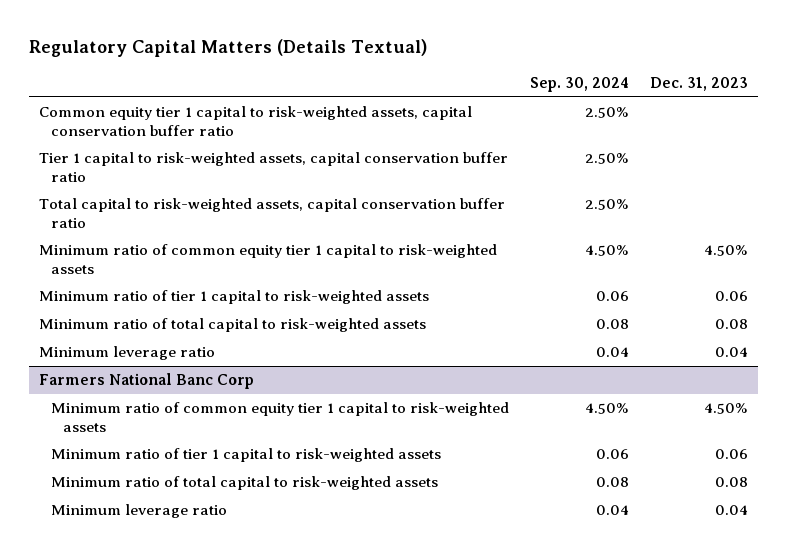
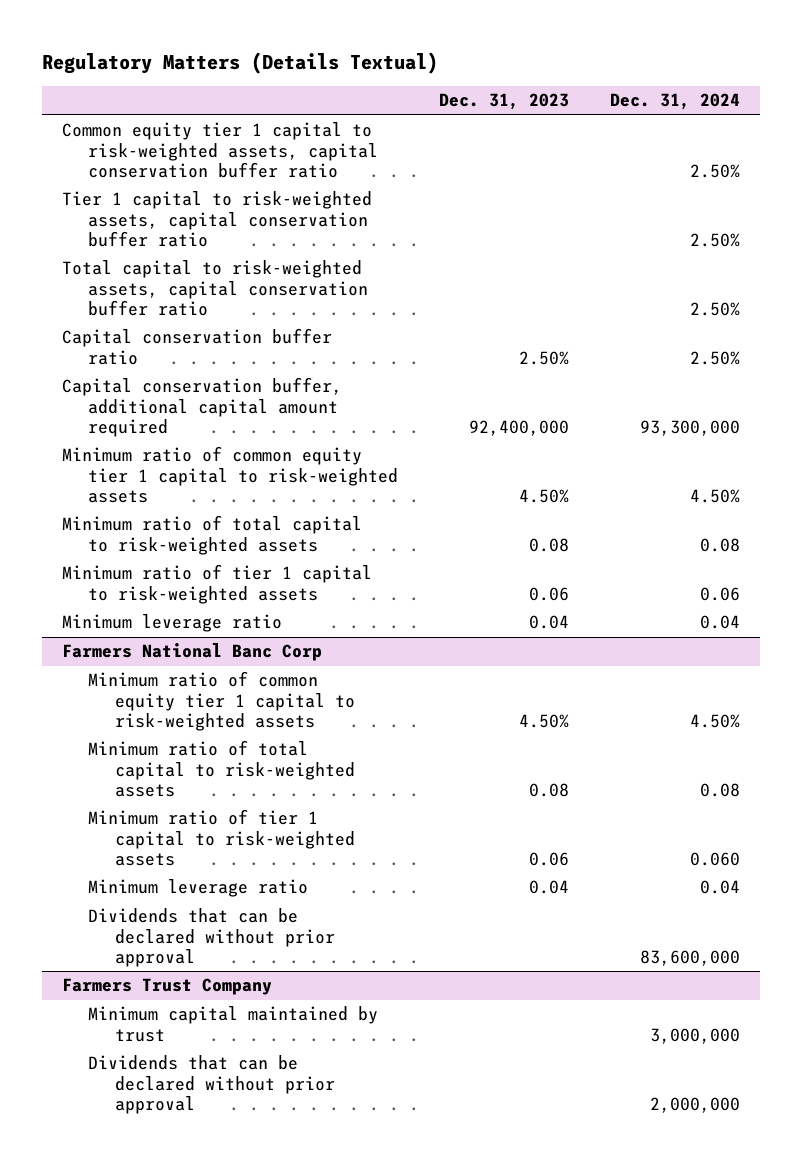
[28,39,427,58] Regulatory Capital Matters (Details Textual) -> [41,51,438,74] Regulatory Matters (Details Textual)
[529,77,629,93] Sep. 30, 2024 -> none
none -> [609,93,740,111] Dec. 31, 2024
none -> [62,328,333,365] Capital conservation buffer ratio
none -> [62,377,343,438] Capital conservation buffer, additional capital amount required
[39,290,430,305] Minimum ratio of tier 1 capital to risk-weighted assets -> [62,564,373,604] Minimum ratio of tier 1 capital to risk-weighted assets
[50,448,441,463] Minimum ratio of tier 1 capital to risk-weighted assets -> [88,809,355,867] Minimum ratio of tier 1 capital to risk-weighted assets
none -> [88,908,335,968] Dividends that can be declared without prior approval
none -> [62,978,273,996] Farmers Trust Company
none -> [88,1006,379,1042] Minimum capital maintained by trust
none -> [88,1055,335,1115] Dividends that can be declared without prior approval

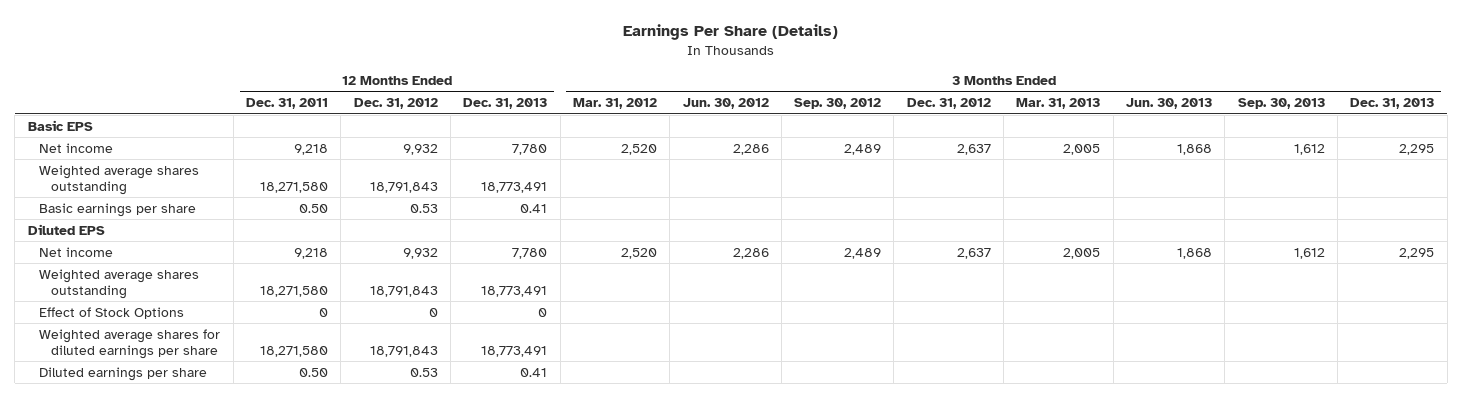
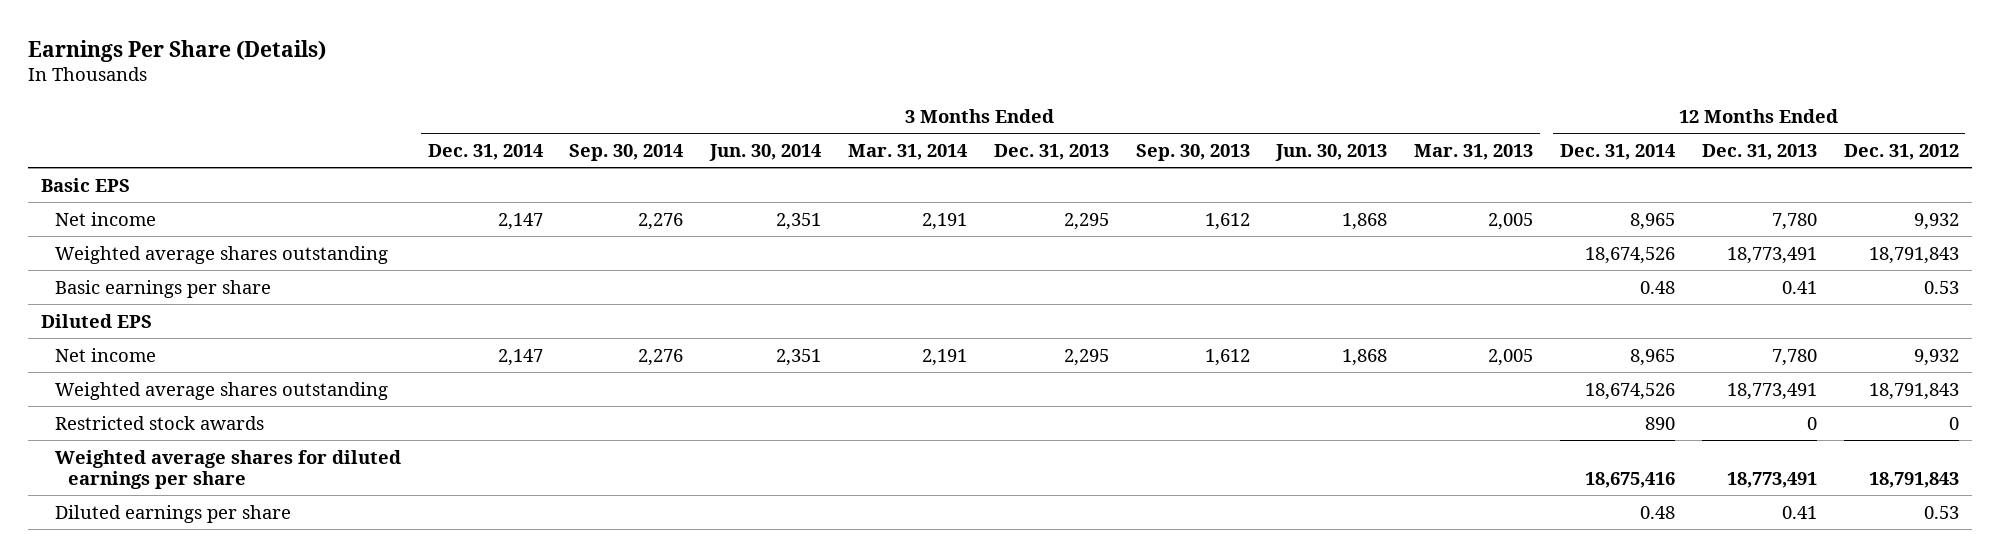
[245,98,328,110] Dec. 31, 2011 -> none
[572,98,657,110] Mar. 31, 2012 -> none
[682,98,769,110] Jun. 30, 2012 -> none
[794,98,882,110] Sep. 30, 2012 -> none
[906,98,991,110] Dec. 31, 2012 -> none
none -> [427,144,543,161] Dec. 31, 2014
none -> [569,144,684,162] Sep. 30, 2014
none -> [709,144,822,162] Jun. 30, 2014
none -> [848,144,968,161] Mar. 31, 2014
none -> [1559,144,1675,161] Dec. 31, 2014
[39,306,185,319] Effect of Stock Options -> none
none -> [54,415,264,430] Restricted stock awards

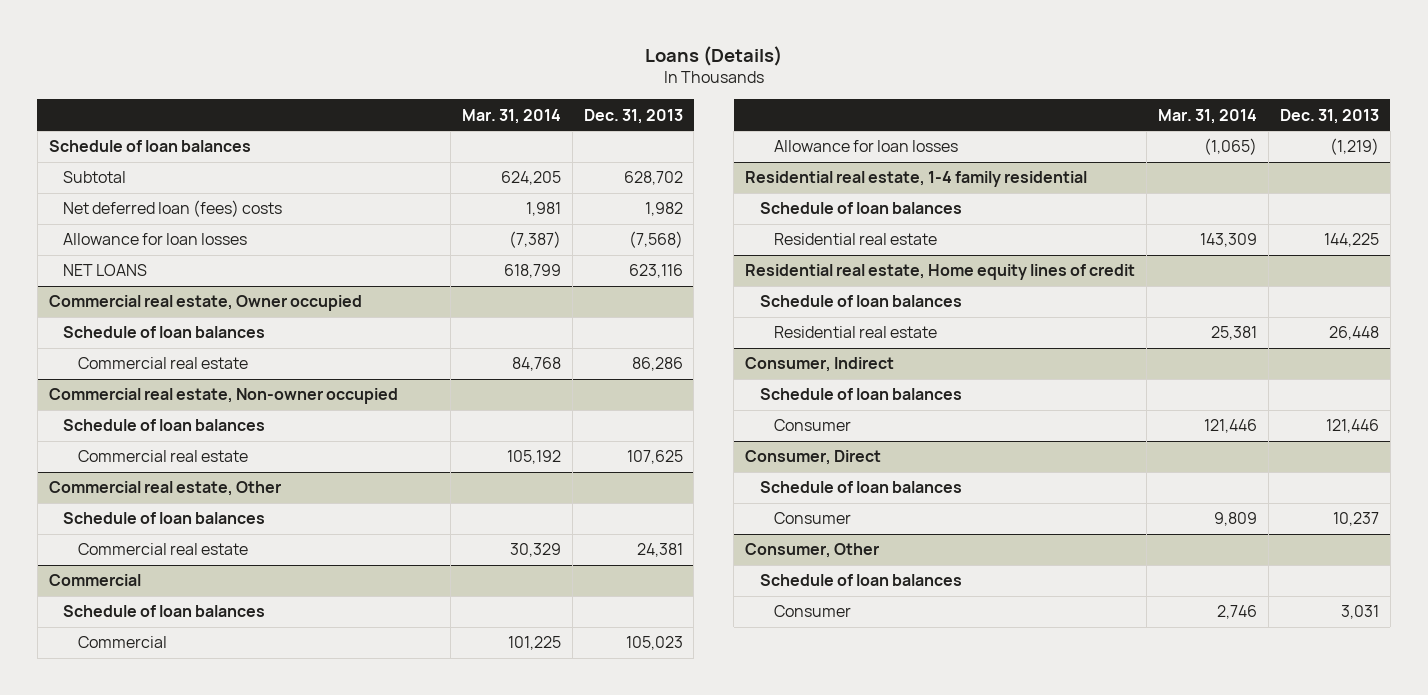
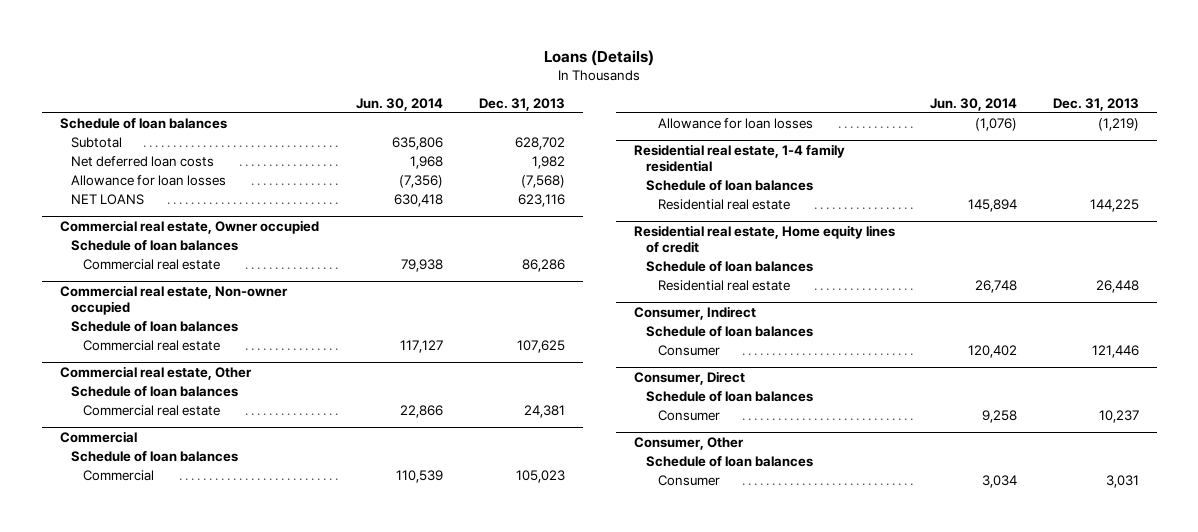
[461,108,561,124] Mar. 31, 2014 -> none
none -> [356,98,444,112] Jun. 30, 2014
[63,200,283,218] Net deferred loan (fees) costs -> [71,156,215,168] Net deferred loan costs

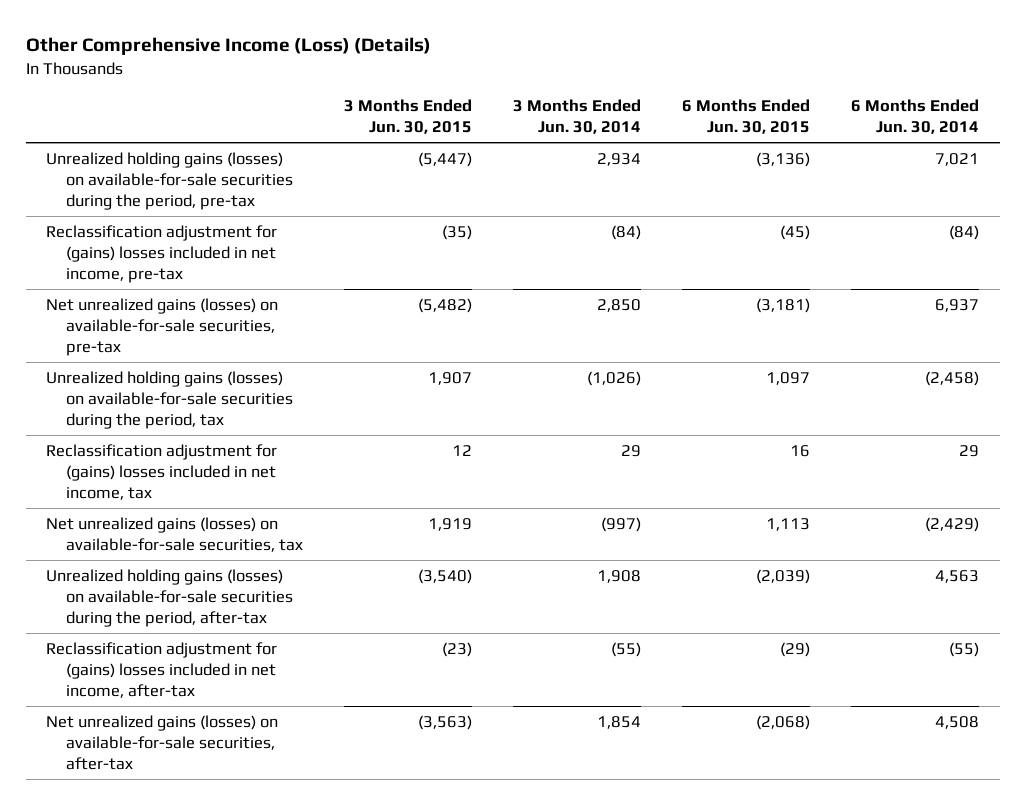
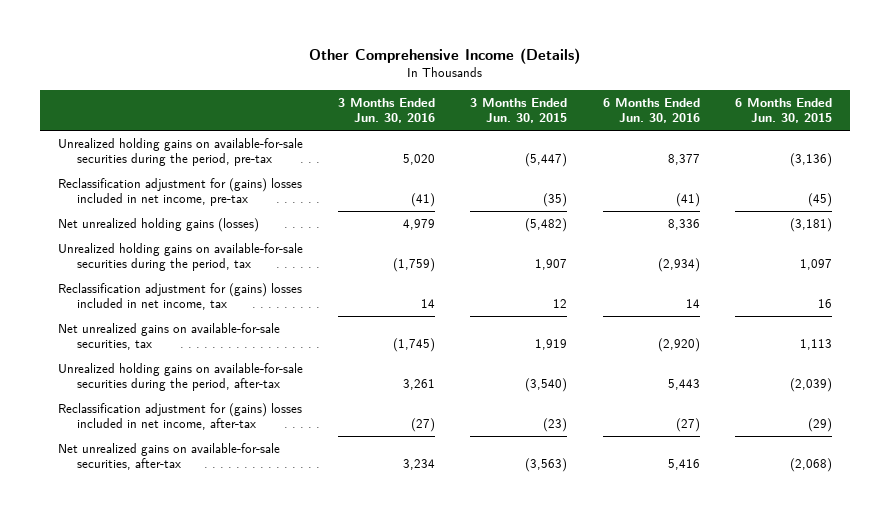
[25,37,431,56] Other Comprehensive Income (Loss) (Details) -> [308,47,580,64] Other Comprehensive Income (Details)
[513,99,642,135] 3 Months Ended Jun. 30, 2014 -> none
[851,99,980,135] 6 Months Ended Jun. 30, 2014 -> none
none -> [338,97,436,124] 3 Months Ended Jun. 30, 2016
none -> [602,97,700,124] 6 Months Ended Jun. 30, 2016
[46,151,293,211] Unrealized holding gains (losses) on available-for-sale securities during the period, pre-tax -> [57,137,303,167] Unrealized holding gains on available-for-sale securities during the period, pre-tax
[46,297,279,357] Net unrealized gains (losses) on available-for-sale securities, pre-tax -> [57,217,259,232] Net unrealized holding gains (losses)
[46,370,293,430] Unrealized holding gains (losses) on available-for-sale securities during the period, tax -> [57,242,303,272] Unrealized holding gains on available-for-sale securities during the period, tax
[46,516,303,552] Net unrealized gains (losses) on available-for-sale securities, tax -> [57,322,280,351] Net unrealized gains on available-for-sale securities, tax
[46,568,293,628] Unrealized holding gains (losses) on available-for-sale securities during the period, after-tax -> [57,362,303,392] Unrealized holding gains on available-for-sale securities during the period, after-tax
[46,714,279,771] Net unrealized gains (losses) on available-for-sale securities, after-tax -> [57,442,280,471] Net unrealized gains on available-for-sale securities, after-tax

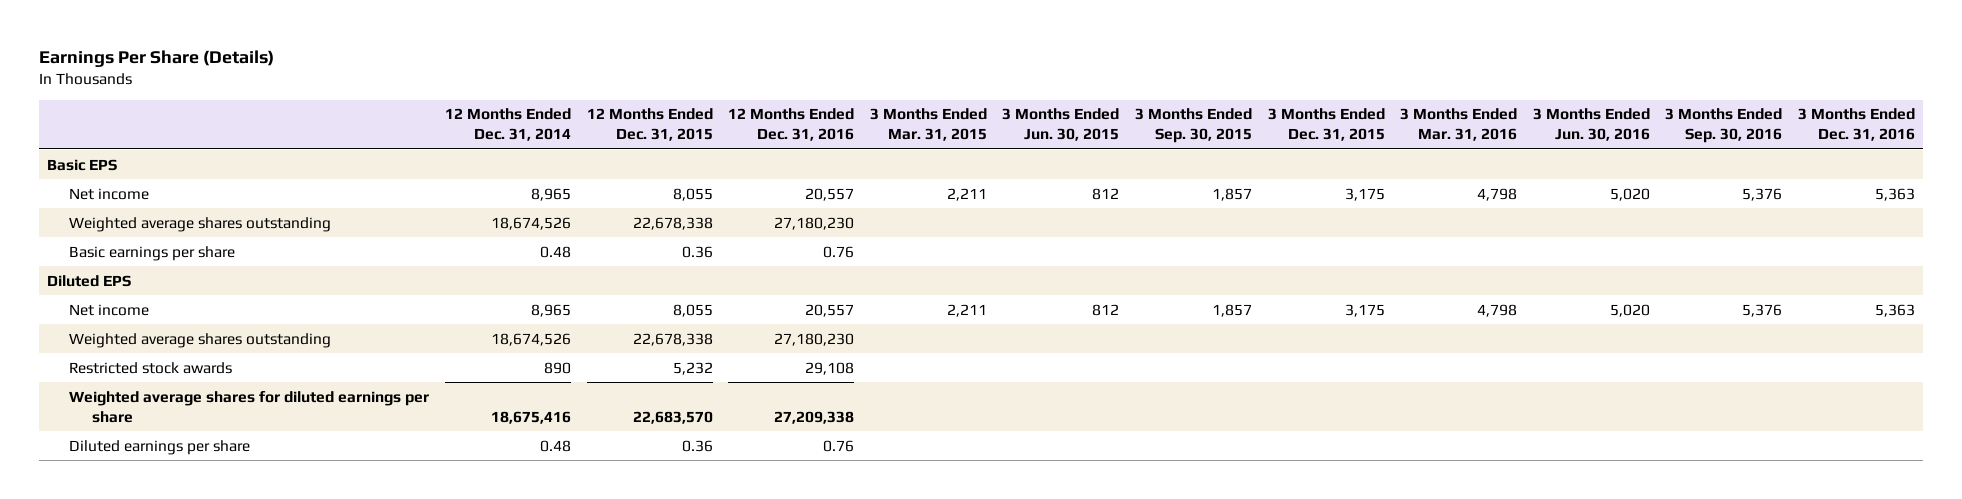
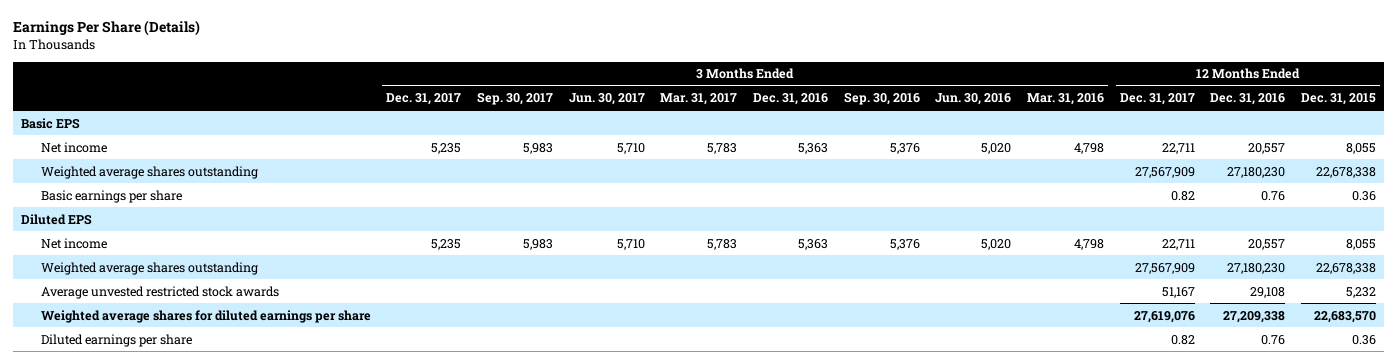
[445,108,572,142] 12 Months Ended Dec. 31, 2014 -> none
[869,108,987,142] 3 Months Ended Mar. 31, 2015 -> none
[1002,108,1120,142] 3 Months Ended Jun. 30, 2015 -> none
[1134,108,1252,144] 3 Months Ended Sep. 30, 2015 -> none
[1267,108,1385,142] 3 Months Ended Dec. 31, 2015 -> none
none -> [386,93,462,106] Dec. 31, 2017
none -> [477,92,554,106] Sep. 30, 2017
none -> [568,93,645,106] Jun. 30, 2017
none -> [660,93,738,106] Mar. 31, 2017
none -> [1119,93,1195,106] Dec. 31, 2017
[69,361,233,374] Restricted stock awards -> [40,285,279,299] Average unvested restricted stock awards

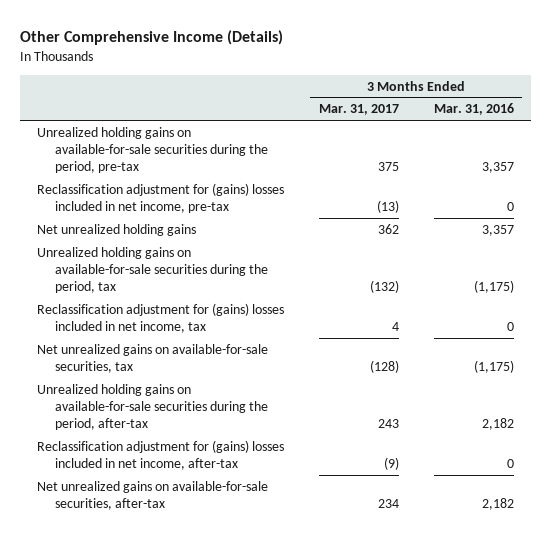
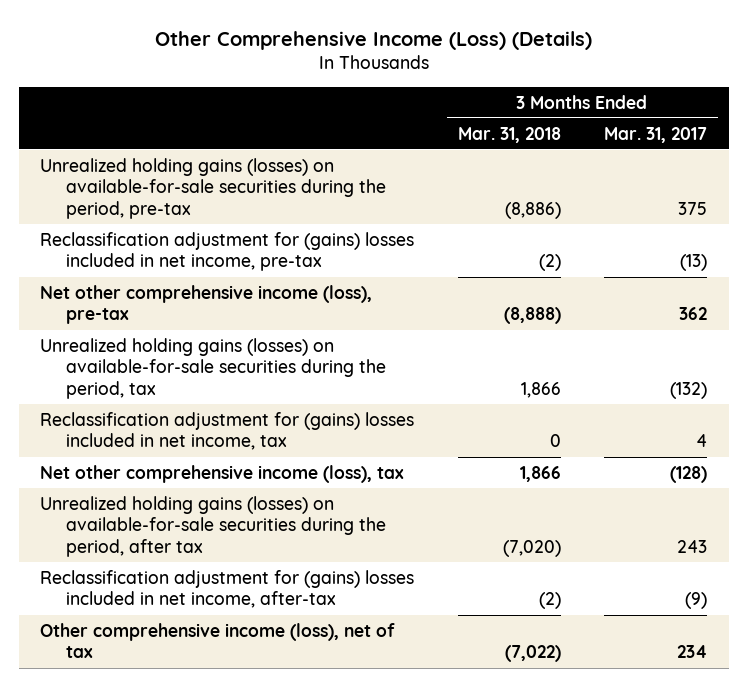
[19,29,283,45] Other Comprehensive Income (Details) -> [154,30,592,50] Other Comprehensive Income (Loss) (Details)
[433,103,514,116] Mar. 31, 2016 -> none
none -> [457,126,561,143] Mar. 31, 2018
[37,126,269,174] Unrealized holding gains on available-for-sale securities during the period, pre-tax -> [40,157,387,220] Unrealized holding gains (losses) on available-for-sale securities during the period, pre-tax
[37,223,197,236] Net unrealized holding gains -> [40,284,373,325] Net other comprehensive income (loss), pre-tax
[37,246,269,294] Unrealized holding gains on available-for-sale securities during the period, tax -> [40,337,387,400] Unrealized holding gains (losses) on available-for-sale securities during the period, tax
[37,343,269,374] Net unrealized gains on available-for-sale securities, tax -> [40,464,405,483] Net other comprehensive income (loss), tax
[37,383,269,431] Unrealized holding gains on available-for-sale securities during the period, after-tax -> [40,495,387,558] Unrealized holding gains (losses) on available-for-sale securities during the period, after tax
[37,480,269,511] Net unrealized gains on available-for-sale securities, after-tax -> [40,622,396,659] Other comprehensive income (loss), net of tax

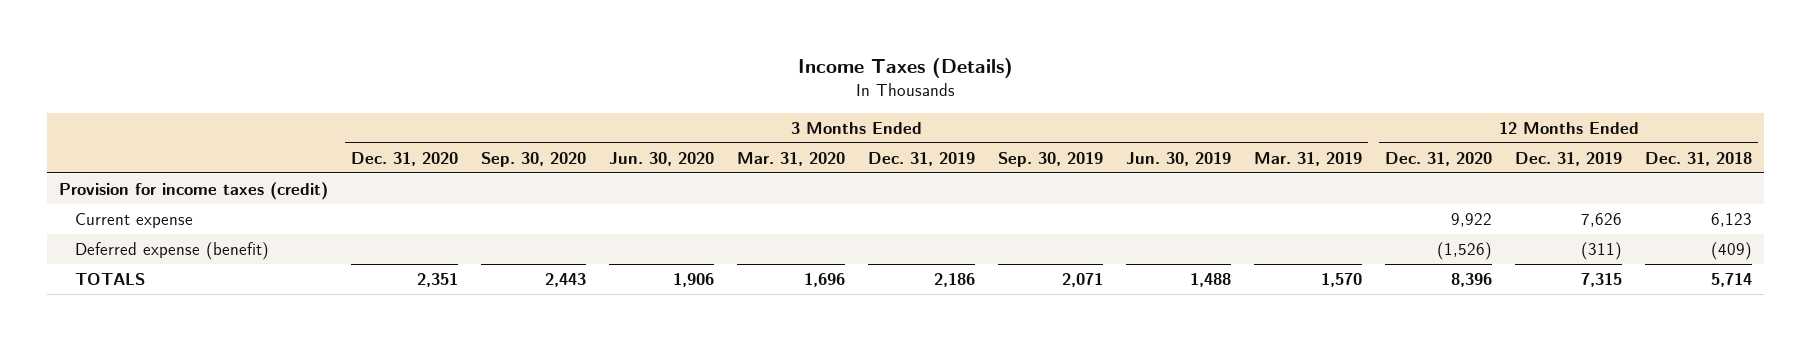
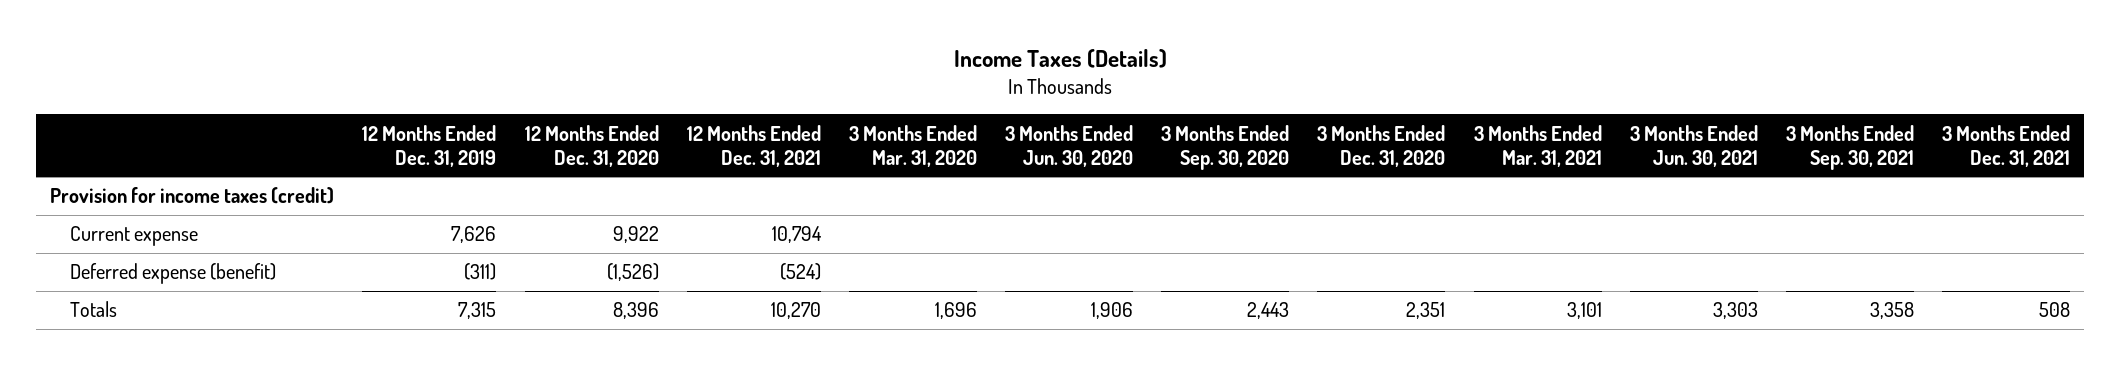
[868,151,976,166] Dec. 31, 2019 -> none
[998,151,1104,167] Sep. 30, 2019 -> none
[1126,151,1232,166] Jun. 30, 2019 -> none
[1254,151,1363,166] Mar. 31, 2019 -> none
[1645,151,1753,166] Dec. 31, 2018 -> none
none -> [686,124,821,167] 12 Months Ended Dec. 31, 2021
none -> [1473,124,1602,167] 3 Months Ended Mar. 31, 2021
none -> [1629,124,1758,167] 3 Months Ended Jun. 30, 2021
none -> [1785,124,1914,170] 3 Months Ended Sep. 30, 2021
none -> [1942,124,2071,167] 3 Months Ended Dec. 31, 2021
[74,272,145,285] TOTALS -> [69,301,117,318] Totals

